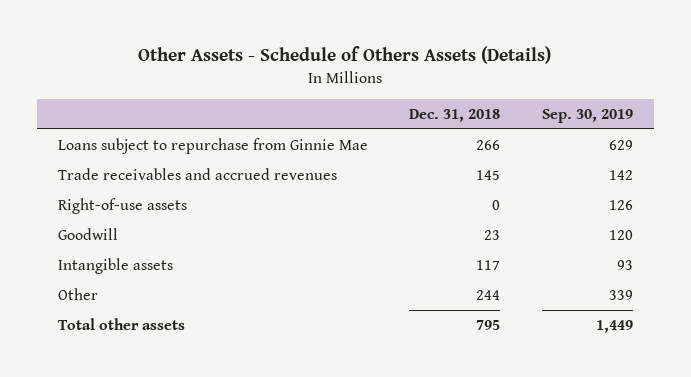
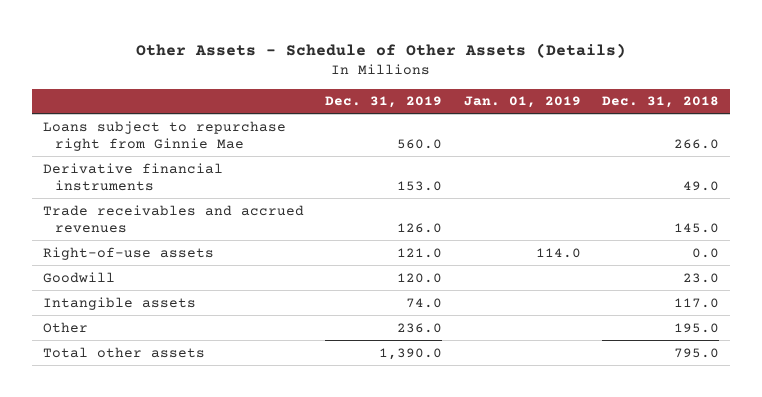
[138,46,552,65] Other Assets - Schedule of Others Assets (Details) -> [136,42,627,58] Other Assets - Schedule of Other Assets (Details)
[542,108,634,123] Sep. 30, 2019 -> none
none -> [325,96,443,109] Dec. 31, 2019
none -> [463,96,581,109] Jan. 01, 2019
[57,138,368,155] Loans subject to repurchase from Ginnie Mae -> [42,120,286,151] Loans subject to repurchase right from Ginnie Mae
[476,140,501,151] 266 -> [674,138,720,149] 266.0
none -> [42,162,223,191] Derivative financial instruments
[476,170,501,181] 145 -> [674,222,720,233] 145.0
[492,200,501,211] 0 -> [692,247,720,258] 0.0
[484,230,501,241] 23 -> [683,272,720,283] 23.0
[476,260,501,271] 117 -> [674,297,720,308] 117.0
[476,290,501,301] 244 -> [674,322,720,333] 195.0
[476,320,501,331] 795 -> [674,347,720,358] 795.0

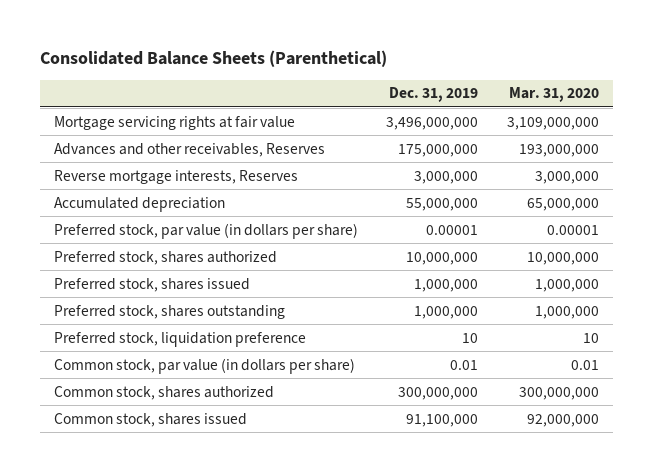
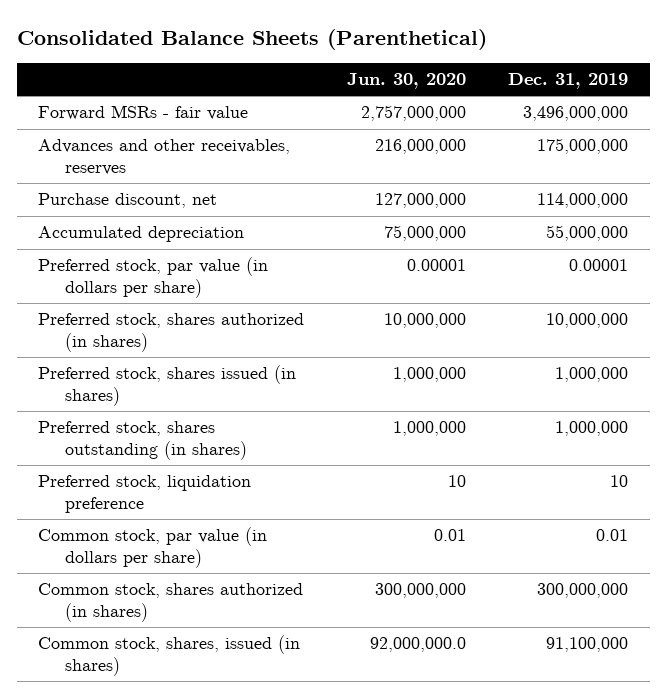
[508,87,599,103] Mar. 31, 2020 -> none
none -> [346,73,466,90] Jun. 30, 2020
[53,169,298,184] Reverse mortgage interests, Reserves -> none
[53,115,295,130] Mortgage servicing rights at fair value -> [38,105,249,121] Forward MSRs - fair value
[53,142,325,157] Advances and other receivables, Reserves -> [38,139,291,175] Advances and other receivables, reserves
none -> [38,193,218,209] Purchase discount, net
[53,250,277,265] Preferred stock, shares authorized -> [38,313,305,352] Preferred stock, shares authorized (in shares)
[53,277,250,292] Preferred stock, shares issued -> [38,365,297,406] Preferred stock, shares issued (in shares)
[53,304,285,319] Preferred stock, shares outstanding -> [38,421,247,460] Preferred stock, shares outstanding (in shares)
[53,385,274,400] Common stock, shares authorized -> [38,583,304,622] Common stock, shares authorized (in shares)
[53,412,247,427] Common stock, shares issued -> [38,635,301,676] Common stock, shares, issued (in shares)

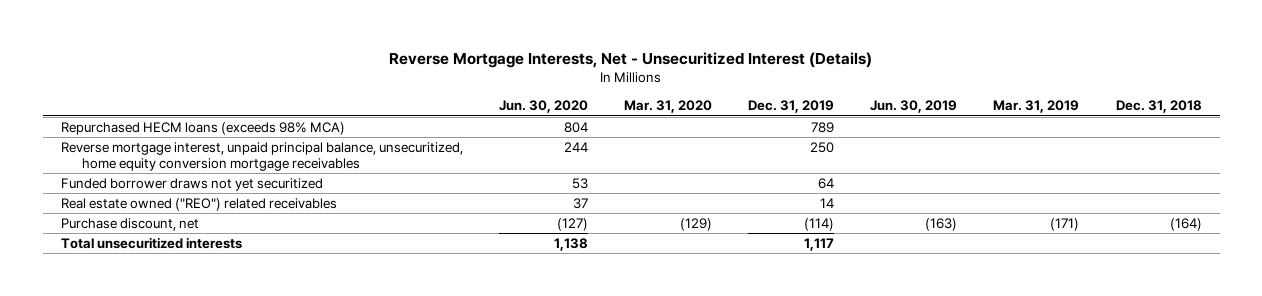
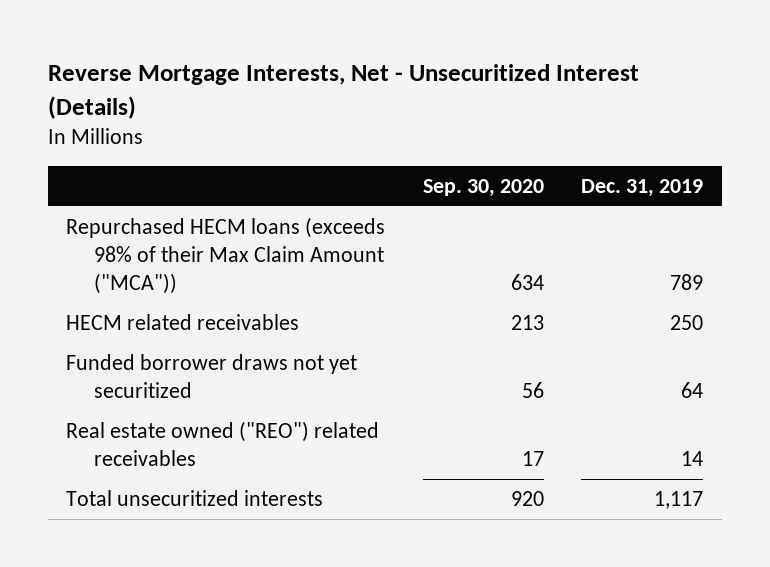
[498,100,588,114] Jun. 30, 2020 -> none
[624,100,713,114] Mar. 31, 2020 -> none
[870,100,958,114] Jun. 30, 2019 -> none
[993,100,1080,114] Mar. 31, 2019 -> none
[1115,100,1202,114] Dec. 31, 2018 -> none
none -> [422,179,544,198] Sep. 30, 2020
[60,122,345,136] Repurchased HECM loans (exceeds 98% MCA) -> [66,216,386,295] Repurchased HECM loans (exceeds 98% of their Max Claim Amount ("MCA"))
[60,142,463,171] Reverse mortgage interest, unpaid principal balance, unsecuritized, home equity conversion mortgage receivables -> [66,313,300,330] HECM related receivables
[60,218,199,232] Purchase discount, net -> none

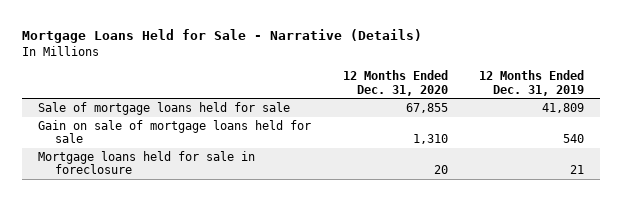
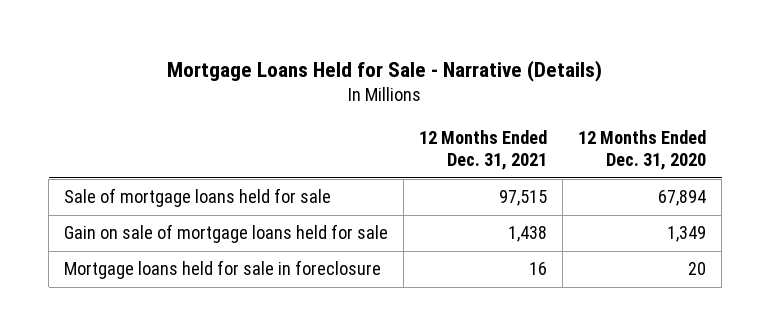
[479,70,585,96] 12 Months Ended Dec. 31, 2019 -> none
none -> [419,129,548,171] 12 Months Ended Dec. 31, 2021
[405,103,448,114] 67,855 -> [658,190,707,207] 67,894
[412,134,448,145] 1,310 -> [667,226,707,243] 1,349

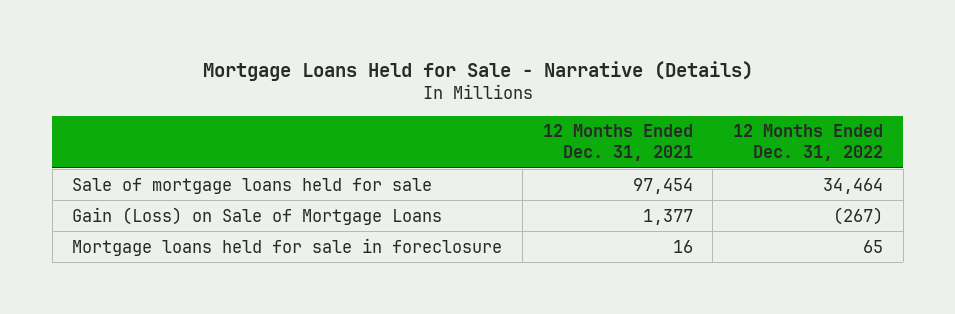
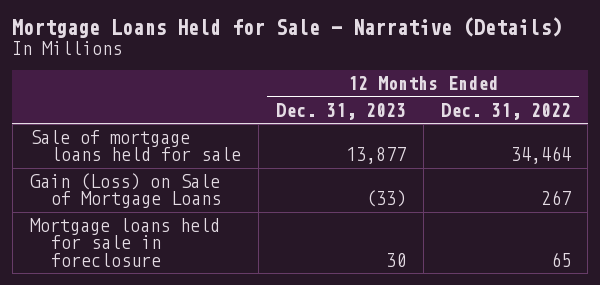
[542,124,693,162] 12 Months Ended Dec. 31, 2021 -> none
none -> [275,102,406,120] Dec. 31, 2023
[832,206,883,225] (267) -> [540,190,571,206] 267

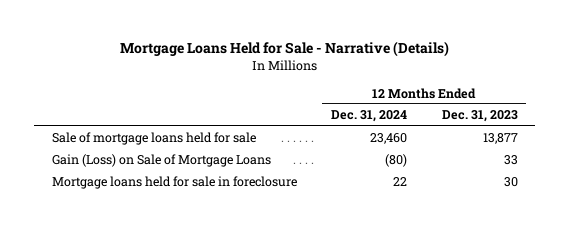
[440,102,571,120] Dec. 31, 2022 -> none
none -> [331,110,408,123] Dec. 31, 2024
[365,190,406,208] (33) -> [503,155,518,166] 33

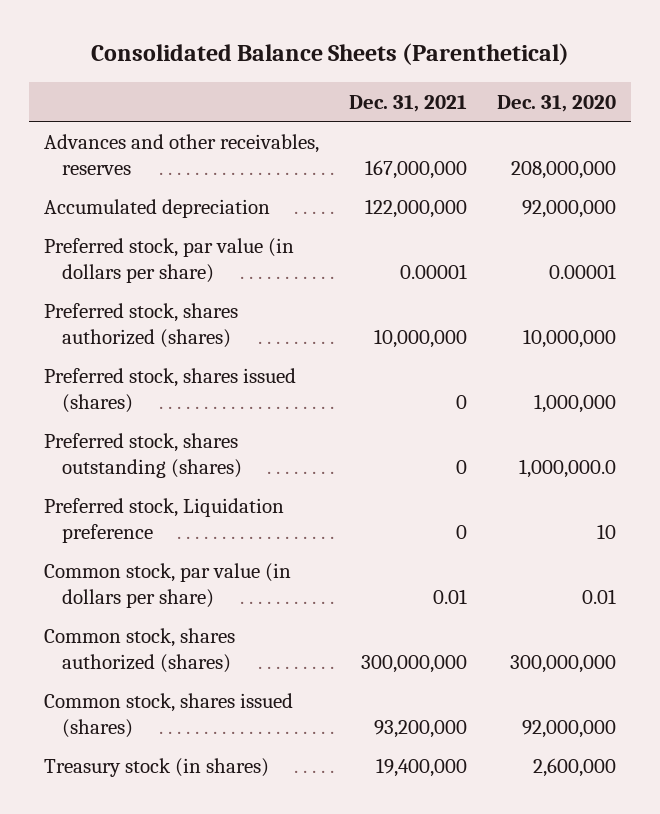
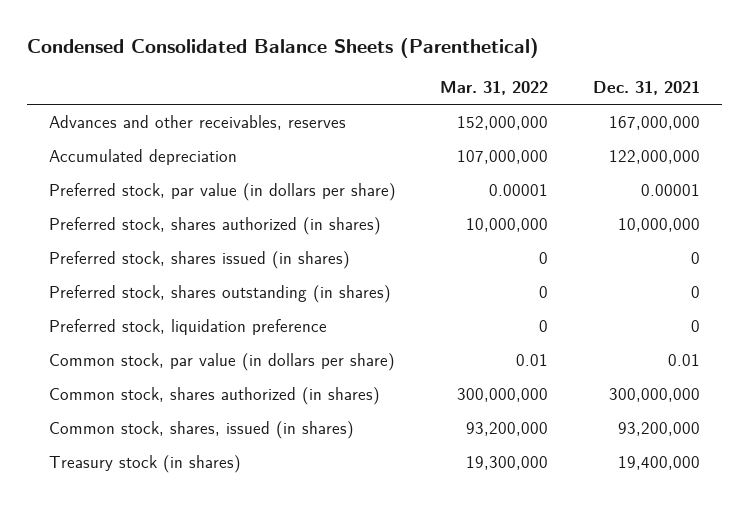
[91,43,570,66] Consolidated Balance Sheets (Parenthetical) -> [26,38,539,59] Condensed Consolidated Balance Sheets (Parenthetical)
[497,94,617,112] Dec. 31, 2020 -> none
none -> [440,80,549,95] Mar. 31, 2022
[43,302,238,348] Preferred stock, shares authorized (shares) -> [49,217,382,236] Preferred stock, shares authorized (in shares)
[43,367,296,413] Preferred stock, shares issued (shares) -> [49,251,351,270] Preferred stock, shares issued (in shares)
[43,432,242,478] Preferred stock, shares outstanding (shares) -> [49,285,392,304] Preferred stock, shares outstanding (in shares)
[43,497,284,543] Preferred stock, Liquidation preference -> [49,319,328,336] Preferred stock, liquidation preference
[43,627,235,673] Common stock, shares authorized (shares) -> [49,387,381,406] Common stock, shares authorized (in shares)
[43,692,293,738] Common stock, shares issued (shares) -> [49,421,355,440] Common stock, shares, issued (in shares)

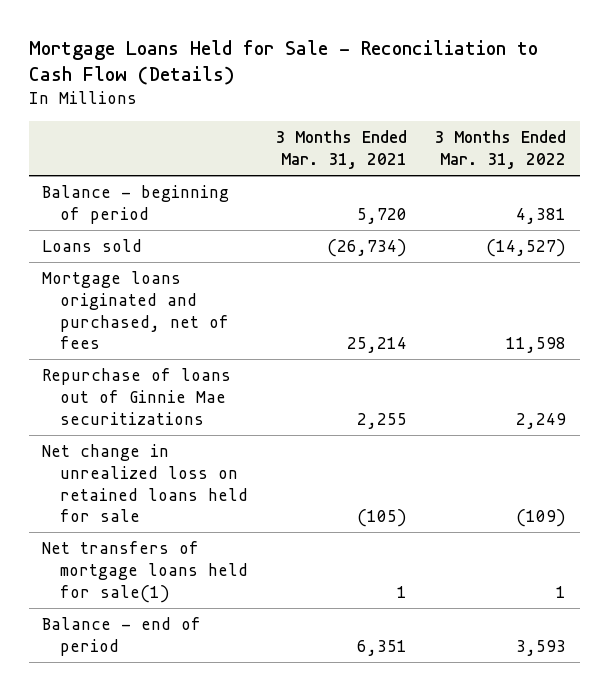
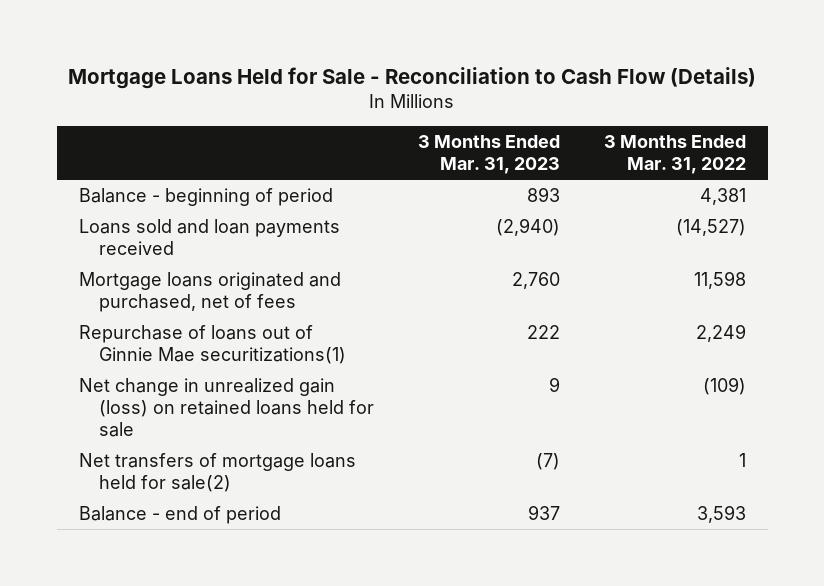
[274,130,407,169] 3 Months Ended Mar. 31, 2021 -> none
none -> [417,134,560,175] 3 Months Ended Mar. 31, 2023
[42,238,143,252] Loans sold -> [78,218,340,256] Loans sold and loan payments received
[42,367,232,425] Repurchase of loans out of Ginnie Mae securitizations -> [78,324,346,365] Repurchase of loans out of Ginnie Mae securitizations(1)
[42,443,248,523] Net change in unrealized loss on retained loans held for sale -> [78,377,374,438] Net change in unrealized gain (loss) on retained loans held for sale
[42,540,248,603] Net transfers of mortgage loans held for sale(1) -> [78,452,356,493] Net transfers of mortgage loans held for sale(2)

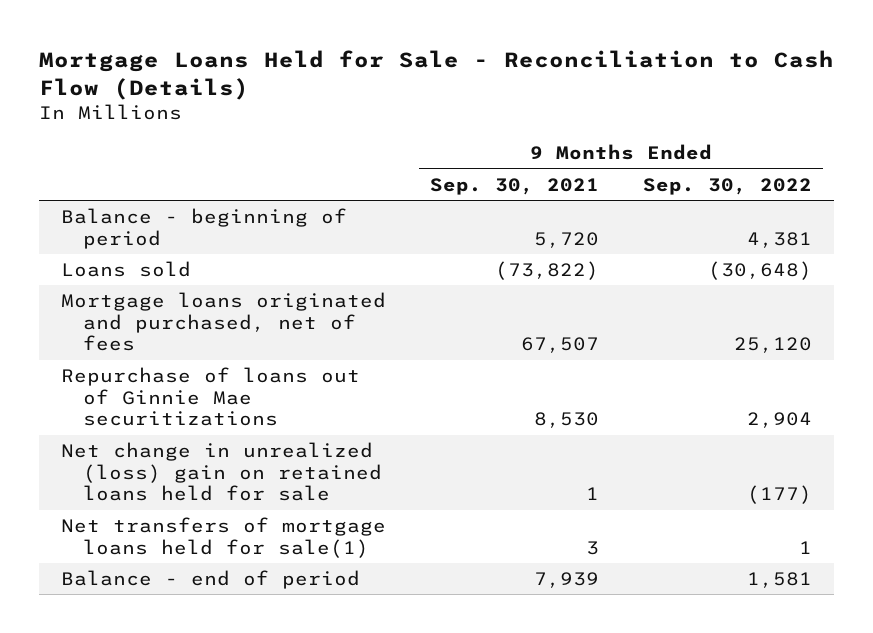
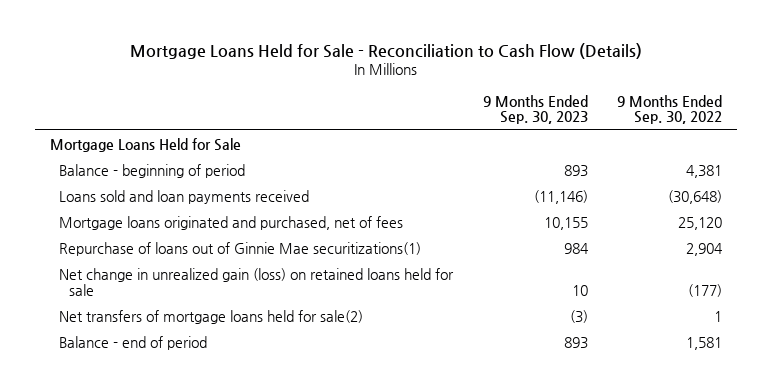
[430,177,600,195] Sep. 30, 2021 -> none
none -> [482,94,588,125] 9 Months Ended Sep. 30, 2023
none -> [49,137,241,152] Mortgage Loans Held for Sale
[61,261,192,278] Loans sold -> [59,189,310,204] Loans sold and loan payments received
[61,367,361,427] Repurchase of loans out of Ginnie Mae securitizations -> [59,241,422,256] Repurchase of loans out of Ginnie Mae securitizations(1)
[61,442,382,502] Net change in unrealized (loss) gain on retained loans held for sale -> [59,267,455,296] Net change in unrealized gain (loss) on retained loans held for sale
[61,517,387,558] Net transfers of mortgage loans held for sale(1) -> [59,309,364,324] Net transfers of mortgage loans held for sale(2)

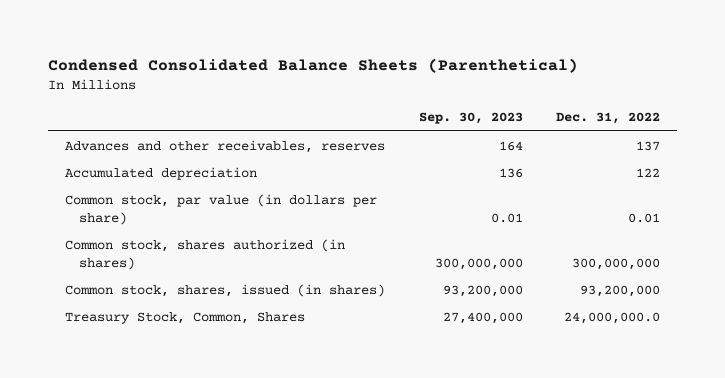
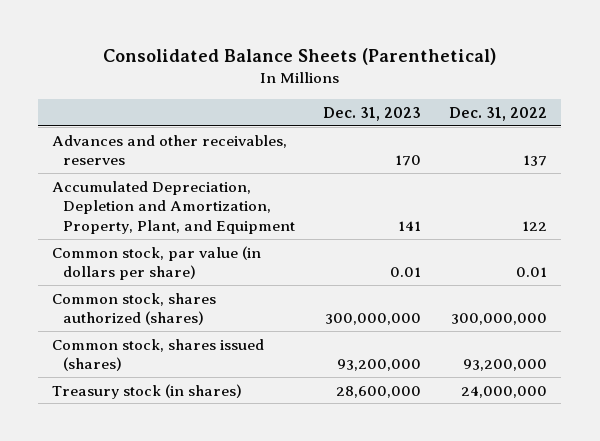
[48,58,579,74] Condensed Consolidated Balance Sheets (Parenthetical) -> [102,48,496,66] Consolidated Balance Sheets (Parenthetical)
[418,112,523,125] Sep. 30, 2023 -> none
none -> [323,106,422,121] Dec. 31, 2023
[65,166,258,180] Accumulated depreciation -> [52,180,296,235] Accumulated Depreciation, Depletion and Amortization, Property, Plant, and Equipment
[65,238,346,270] Common stock, shares authorized (in shares) -> [52,292,217,326] Common stock, shares authorized (shares)
[65,283,386,297] Common stock, shares, issued (in shares) -> [52,338,265,372] Common stock, shares issued (shares)
[65,311,306,324] Treasury Stock, Common, Shares -> [52,383,243,399] Treasury stock (in shares)
[564,311,661,324] 24,000,000.0 -> [461,385,548,398] 24,000,000

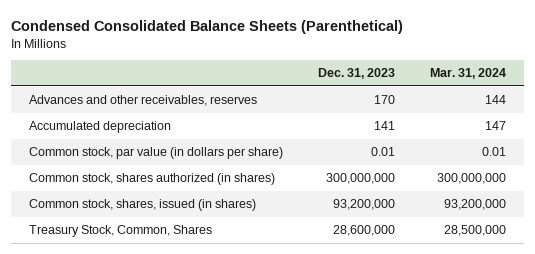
[102,48,496,66] Consolidated Balance Sheets (Parenthetical) -> [11,19,404,34] Condensed Consolidated Balance Sheets (Parenthetical)
[449,106,548,121] Dec. 31, 2022 -> none
none -> [429,68,506,80] Mar. 31, 2024
[52,180,296,235] Accumulated Depreciation, Depletion and Amortization, Property, Plant, and Equipment -> [28,121,171,134] Accumulated depreciation
[52,292,217,326] Common stock, shares authorized (shares) -> [28,173,275,186] Common stock, shares authorized (in shares)
[52,338,265,372] Common stock, shares issued (shares) -> [28,199,256,212] Common stock, shares, issued (in shares)
[52,383,243,399] Treasury stock (in shares) -> [28,225,212,238] Treasury Stock, Common, Shares

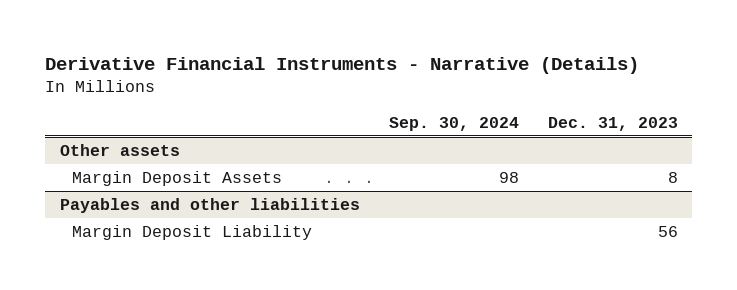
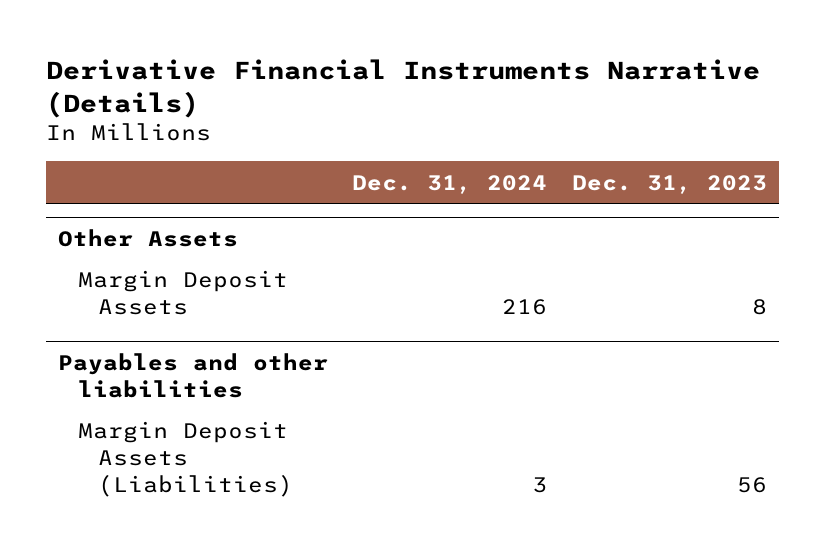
[45,57,640,75] Derivative Financial Instruments - Narrative (Details) -> [46,58,761,118] Derivative Financial Instruments Narrative (Details)
[388,116,519,131] Sep. 30, 2024 -> none
none -> [352,174,548,194] Dec. 31, 2024
[59,143,180,156] Other assets -> [58,228,239,247] Other Assets
[71,224,312,240] Margin Deposit Liability -> [77,421,293,498] Margin Deposit Assets (Liabilities)

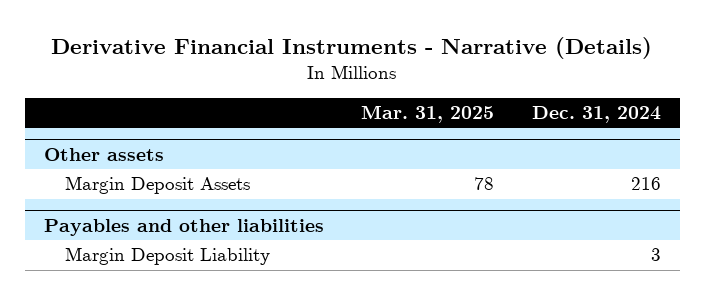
[46,58,761,118] Derivative Financial Instruments Narrative (Details) -> [51,36,653,59] Derivative Financial Instruments - Narrative (Details)
[571,174,767,194] Dec. 31, 2023 -> none
none -> [361,104,495,123] Mar. 31, 2025
[58,228,239,247] Other Assets -> [43,147,164,161] Other assets
[77,421,293,498] Margin Deposit Assets (Liabilities) -> [64,247,270,266] Margin Deposit Liability

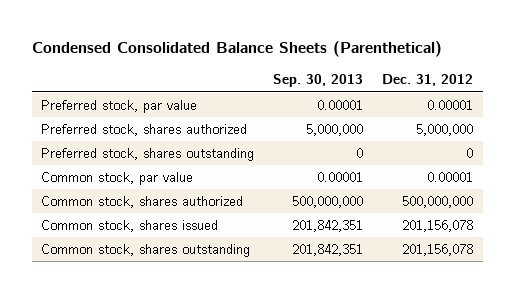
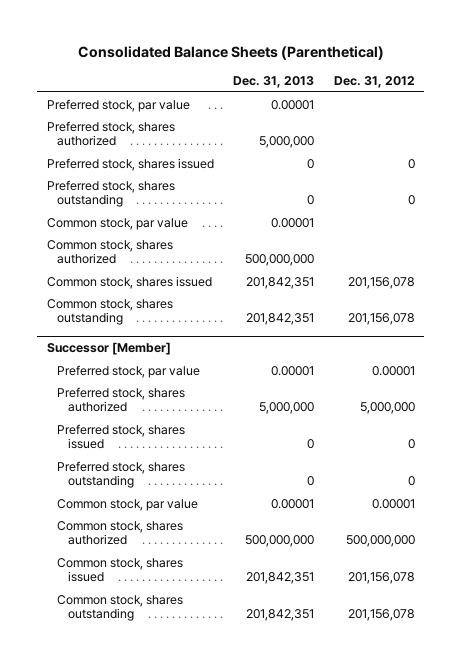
[31,41,442,58] Condensed Consolidated Balance Sheets (Parenthetical) -> [77,45,384,60] Consolidated Balance Sheets (Parenthetical)
[273,74,364,88] Sep. 30, 2013 -> none
none -> [233,75,315,88] Dec. 31, 2013
none -> [46,98,190,112] Preferred stock, par value
none -> [46,120,175,147] Preferred stock, shares authorized
none -> [46,157,214,171] Preferred stock, shares issued
none -> [46,179,175,208] Preferred stock, shares outstanding
none -> [46,217,188,230] Common stock, par value
none -> [46,239,173,265] Common stock, shares authorized
none -> [46,275,212,289] Common stock, shares issued
none -> [46,298,173,326] Common stock, shares outstanding
none -> [46,342,171,356] Successor [Member]
none -> [57,423,186,450] Preferred stock, shares issued

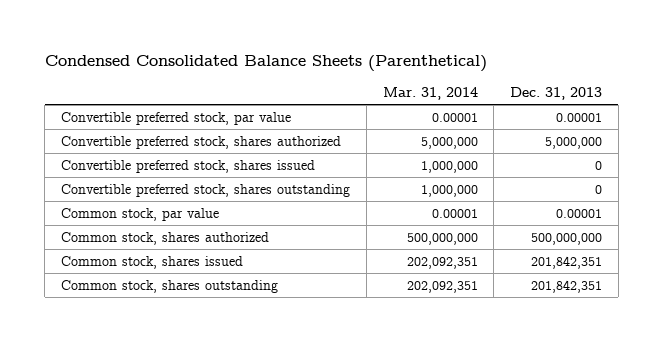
[77,45,384,60] Consolidated Balance Sheets (Parenthetical) -> [44,55,487,73] Condensed Consolidated Balance Sheets (Parenthetical)
[333,75,415,88] Dec. 31, 2012 -> none
none -> [382,87,478,101] Mar. 31, 2014
[46,217,188,230] Common stock, par value -> none
[46,239,173,265] Common stock, shares authorized -> none
[46,275,212,289] Common stock, shares issued -> none
[46,298,173,326] Common stock, shares outstanding -> none
[46,342,171,356] Successor [Member] -> none
[57,364,201,378] Preferred stock, par value -> none
[57,386,186,413] Preferred stock, shares authorized -> none
[57,423,186,450] Preferred stock, shares issued -> none
[57,460,186,489] Preferred stock, shares outstanding -> none
[46,98,190,112] Preferred stock, par value -> [61,111,292,125] Convertible preferred stock, par value
[46,120,175,147] Preferred stock, shares authorized -> [61,135,342,149] Convertible preferred stock, shares authorized
[46,157,214,171] Preferred stock, shares issued -> [61,159,316,173] Convertible preferred stock, shares issued
[46,179,175,208] Preferred stock, shares outstanding -> [61,183,351,197] Convertible preferred stock, shares outstanding

